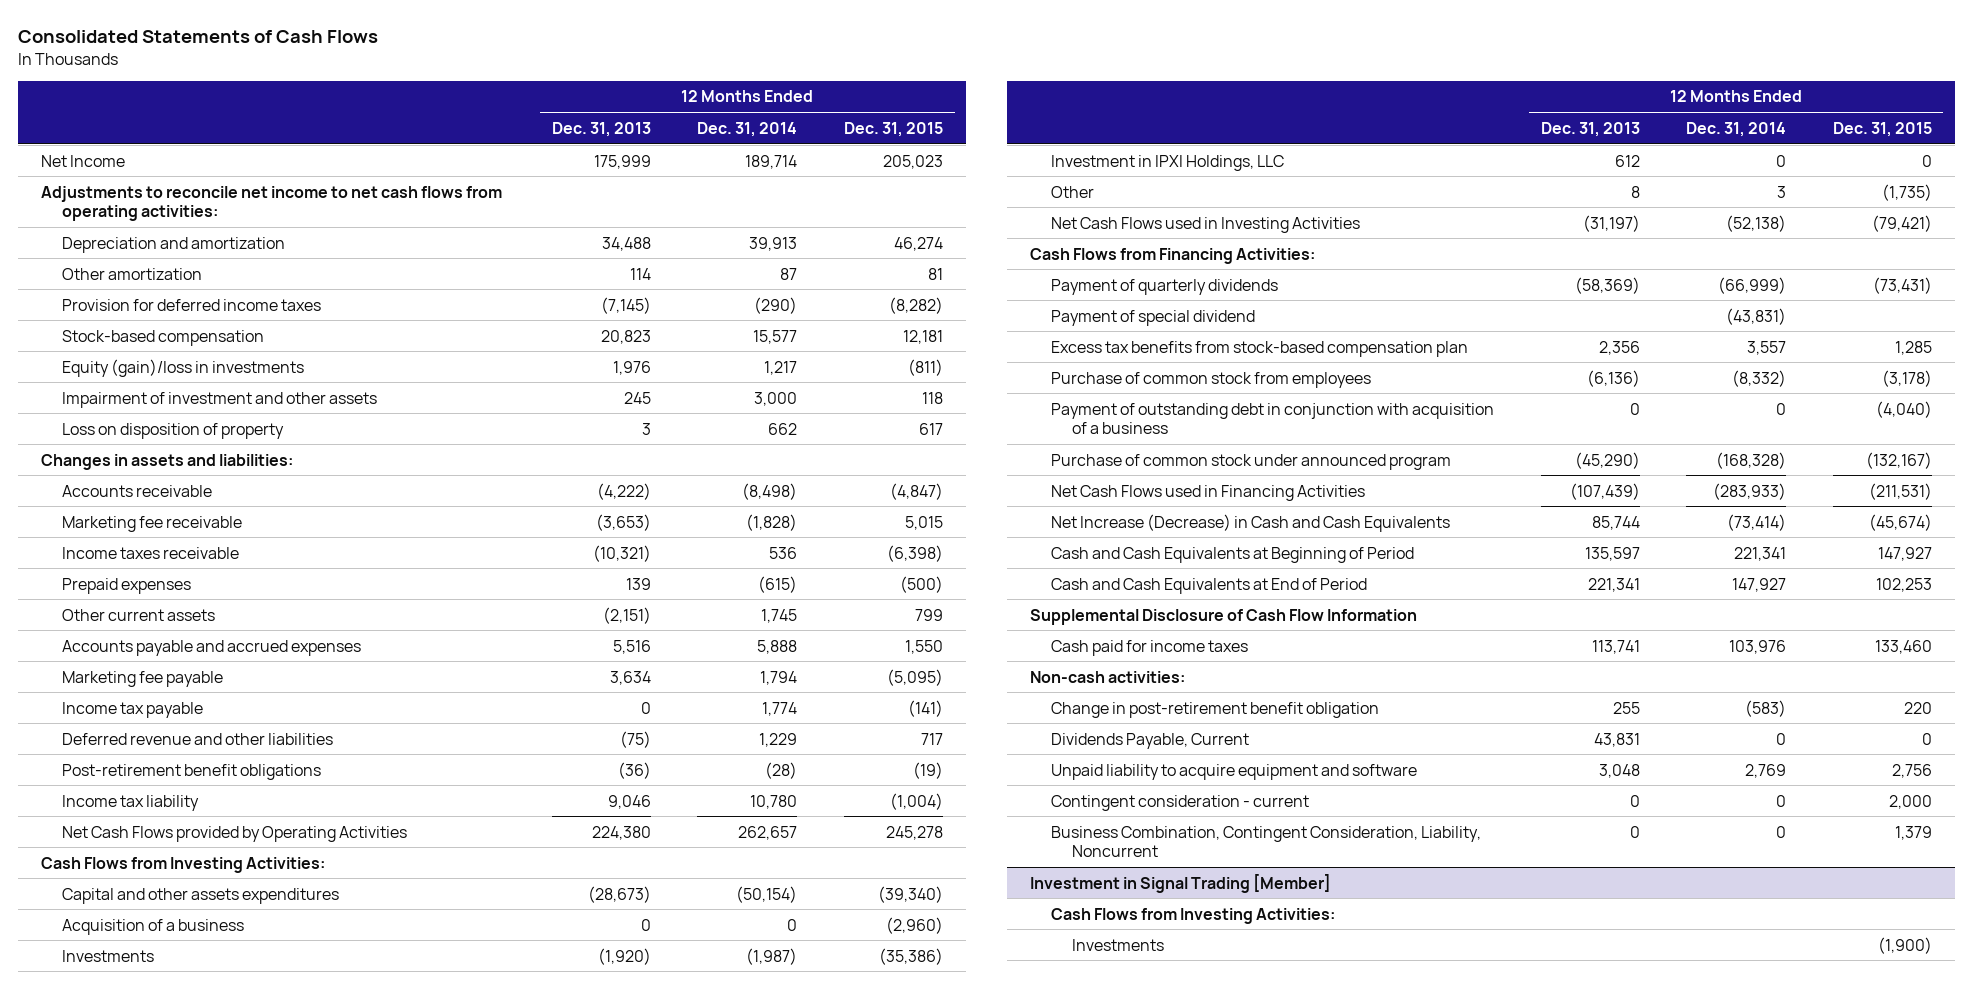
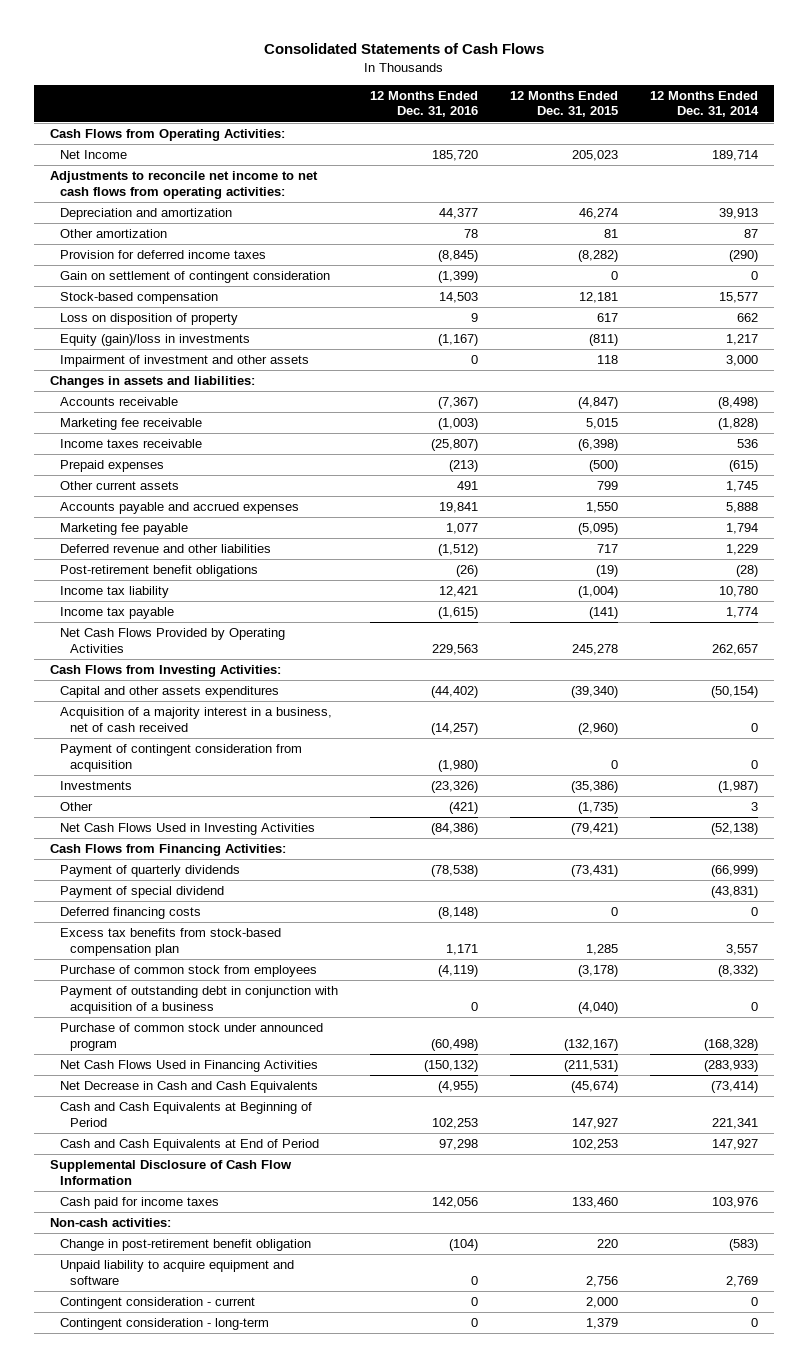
[551,121,651,137] Dec. 31, 2013 -> none
none -> [369,90,478,118] 12 Months Ended Dec. 31, 2016
none -> [50,129,286,142] Cash Flows from Operating Activities:
none -> [59,271,330,284] Gain on settlement of contingent consideration
[62,422,285,439] Loss on disposition of property -> [59,313,238,326] Loss on disposition of property
[62,701,204,718] Income tax payable -> [59,607,174,620] Income tax payable
[62,825,408,842] Net Cash Flows provided by Operating Activities -> [59,628,285,653] Net Cash Flows Provided by Operating Activities
[62,918,245,935] Acquisition of a business -> [59,707,332,732] Acquisition of a majority interest in a business, net of cash received
none -> [59,744,302,772] Payment of contingent consideration from acquisition
[1050,154,1284,171] Investment in IPXI Holdings, LLC -> none
[1050,216,1360,233] Net Cash Flows used in Investing Activities -> [59,823,315,836] Net Cash Flows Used in Investing Activities
none -> [59,907,201,920] Deferred financing costs
[1050,484,1365,501] Net Cash Flows used in Financing Activities -> [59,1060,318,1073] Net Cash Flows Used in Financing Activities
[1050,513,1450,532] Net Increase (Decrease) in Cash and Cash Equivalents -> [59,1081,318,1094] Net Decrease in Cash and Cash Equivalents
[1050,732,1249,749] Dividends Payable, Current -> none
[1029,873,1331,893] Investment in Signal Trading [Member] -> none
[1050,907,1335,924] Cash Flows from Investing Activities: -> none
[1071,938,1164,951] Investments -> none
[1050,825,1481,858] Business Combination, Contingent Consideration, Liability, Noncurrent -> [59,1318,269,1331] Contingent consideration - long-term

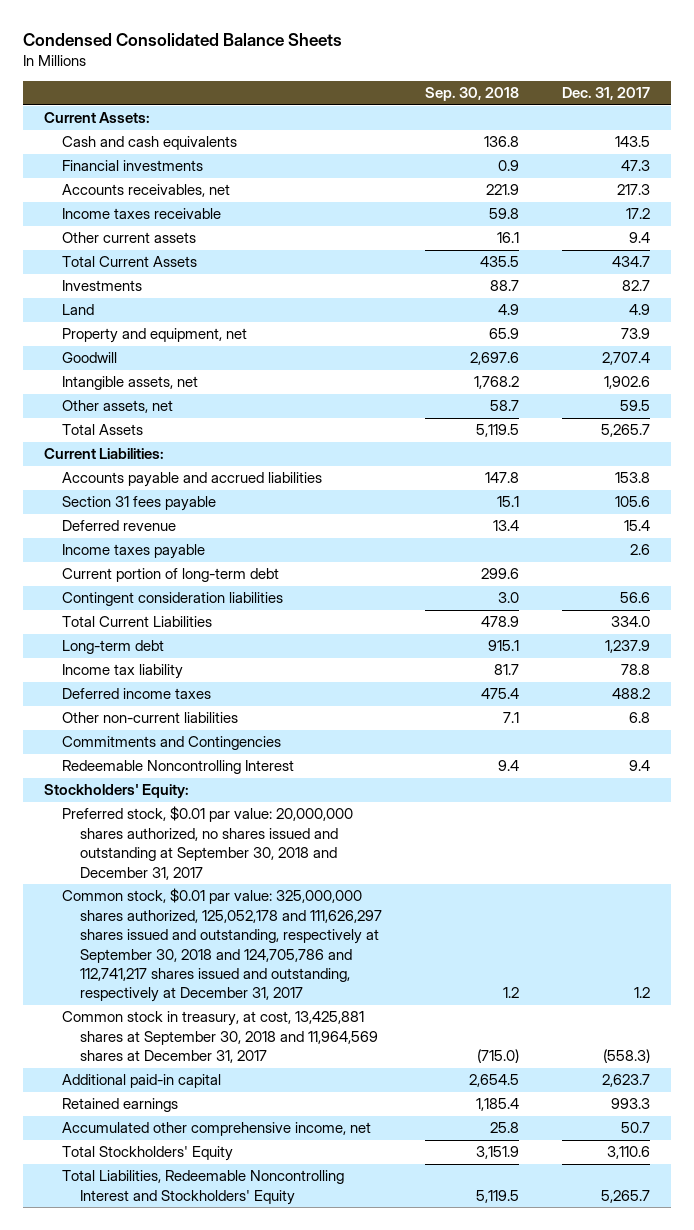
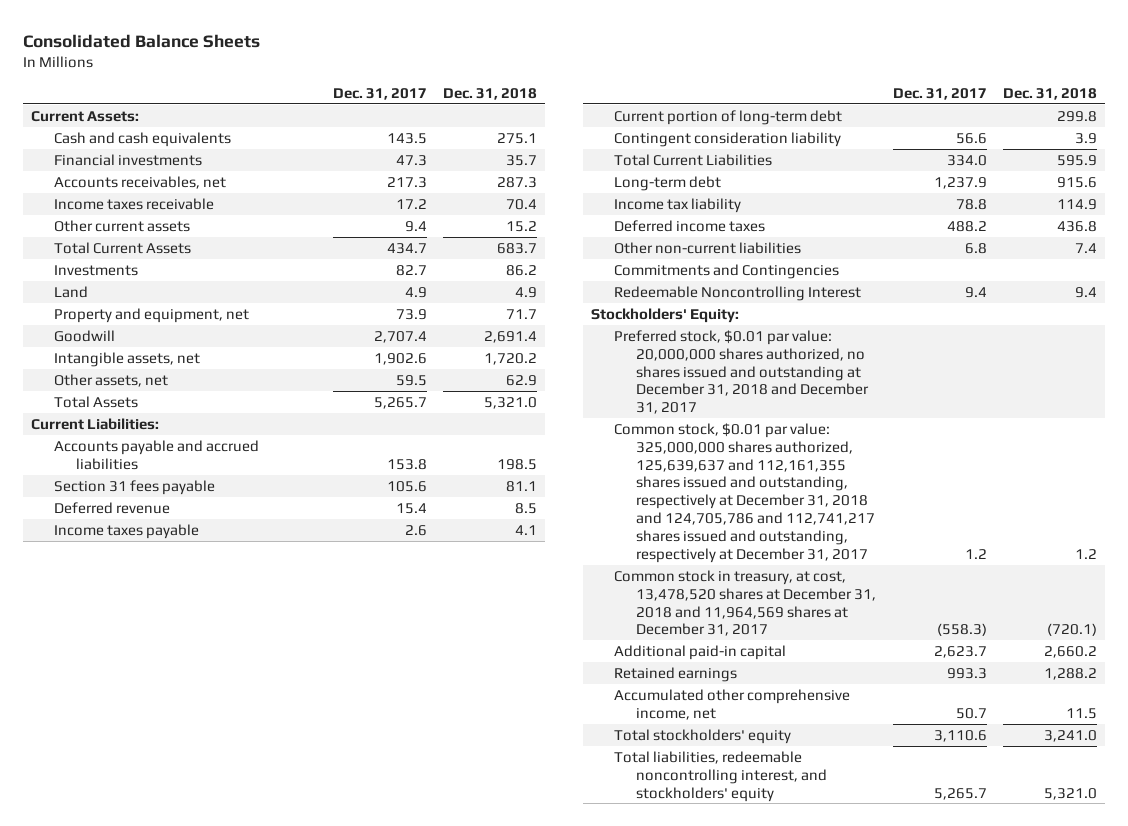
[22,32,342,46] Condensed Consolidated Balance Sheets -> [23,33,261,48] Consolidated Balance Sheets
[425,87,520,102] Sep. 30, 2018 -> none
none -> [443,87,538,100] Dec. 31, 2018
[62,592,284,607] Contingent consideration liabilities -> [613,131,841,147] Contingent consideration liability
[62,806,354,880] Preferred stock, $0.01 par value: 20,000,000 shares authorized, no shares issued and outstanding at September 30, 2018 and December 31, 2017 -> [613,329,870,415] Preferred stock, $0.01 par value: 20,000,000 shares authorized, no shares issued and outstanding at December 31, 2018 and December 31, 2017
[62,888,383,1003] Common stock, $0.01 par value: 325,000,000 shares authorized, 125,052,178 and 111,626,297 shares issued and outstanding, respectively at September 30, 2018 and 124,705,786 and 112,741,217 shares issued and outstanding, respectively at December 31, 2017 -> [613,422,876,563] Common stock, $0.01 par value: 325,000,000 shares authorized, 125,639,637 and 112,161,355 shares issued and outstanding, respectively at December 31, 2018 and 124,705,786 and 112,741,217 shares issued and outstanding, respectively at December 31, 2017
[62,1011,379,1064] Common stock in treasury, at cost, 13,425,881 shares at September 30, 2018 and 11,964,569 shares at December 31, 2017 -> [613,569,877,637] Common stock in treasury, at cost, 13,478,520 shares at December 31, 2018 and 11,964,569 shares at December 31, 2017
[62,1146,234,1162] Total Stockholders' Equity -> [613,728,791,744] Total stockholders' equity
[62,1170,345,1205] Total Liabilities, Redeemable Noncontrolling Interest and Stockholders' Equity -> [613,750,828,802] Total liabilities, redeemable noncontrolling interest, and stockholders' equity

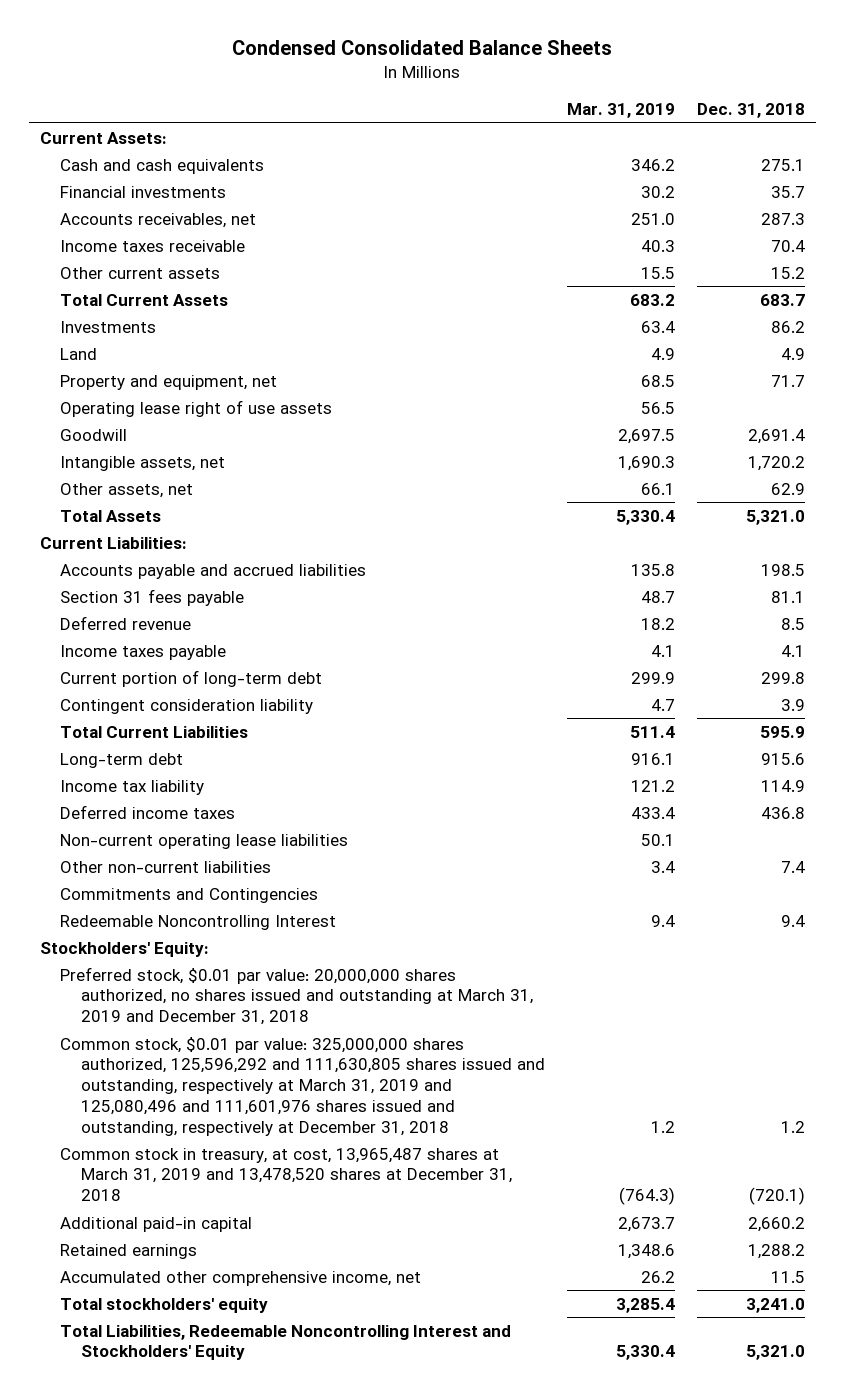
[23,33,261,48] Consolidated Balance Sheets -> [232,40,613,56] Condensed Consolidated Balance Sheets
[332,87,427,100] Dec. 31, 2017 -> none
none -> [567,103,676,119] Mar. 31, 2019
none -> [60,399,333,417] Operating lease right of use assets
none -> [60,833,349,849] Non-current operating lease liabilities
[613,329,870,415] Preferred stock, $0.01 par value: 20,000,000 shares authorized, no shares issued and outstanding at December 31, 2018 and December 31, 2017 -> [60,966,534,1026] Preferred stock, $0.01 par value: 20,000,000 shares authorized, no shares issued and outstanding at March 31, 2019 and December 31, 2018
[613,422,876,563] Common stock, $0.01 par value: 325,000,000 shares authorized, 125,639,637 and 112,161,355 shares issued and outstanding, respectively at December 31, 2018 and 124,705,786 and 112,741,217 shares issued and outstanding, respectively at December 31, 2017 -> [60,1036,546,1137] Common stock, $0.01 par value: 325,000,000 shares authorized, 125,596,292 and 111,630,805 shares issued and outstanding, respectively at March 31, 2019 and 125,080,496 and 111,601,976 shares issued and outstanding, respectively at December 31, 2018
[613,569,877,637] Common stock in treasury, at cost, 13,478,520 shares at December 31, 2018 and 11,964,569 shares at December 31, 2017 -> [60,1147,513,1202] Common stock in treasury, at cost, 13,965,487 shares at March 31, 2019 and 13,478,520 shares at December 31, 2018
[613,750,828,802] Total liabilities, redeemable noncontrolling interest, and stockholders' equity -> [60,1324,512,1361] Total Liabilities, Redeemable Noncontrolling Interest and Stockholders' Equity

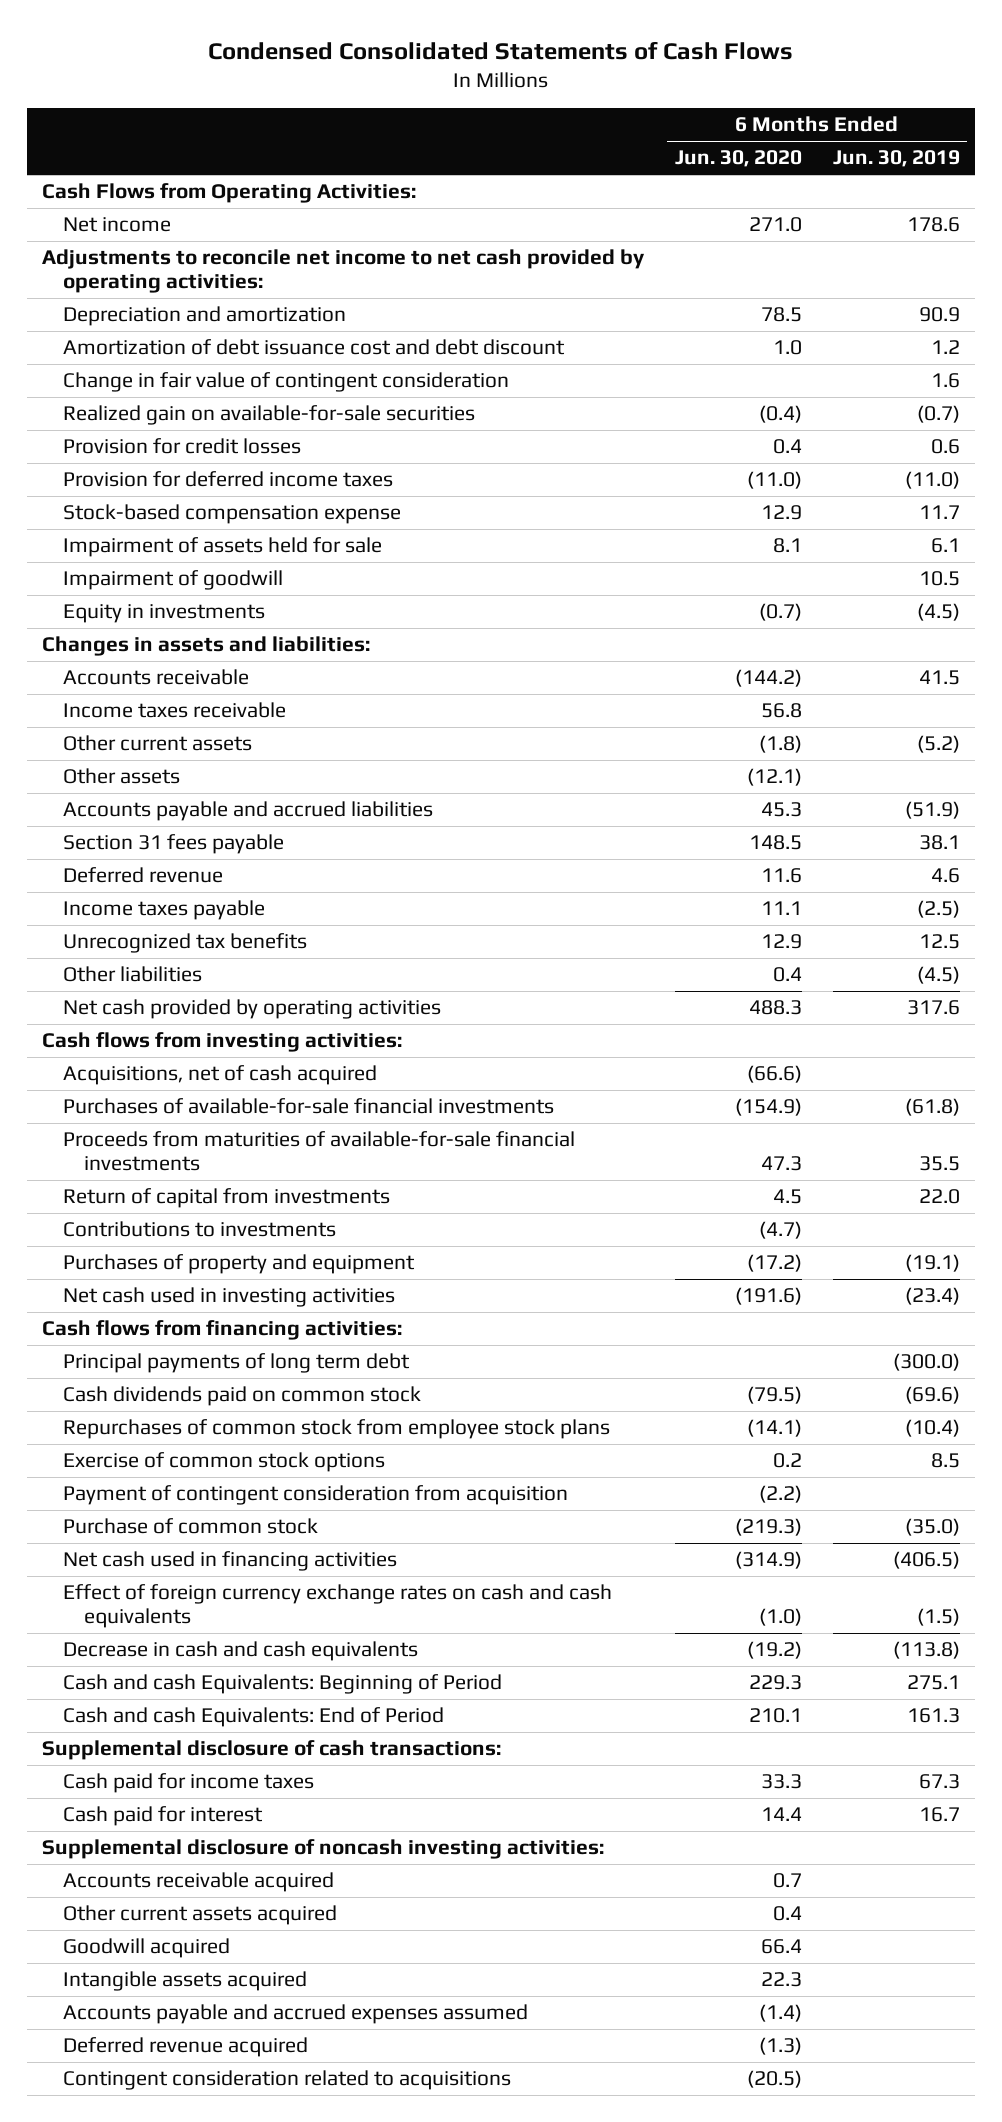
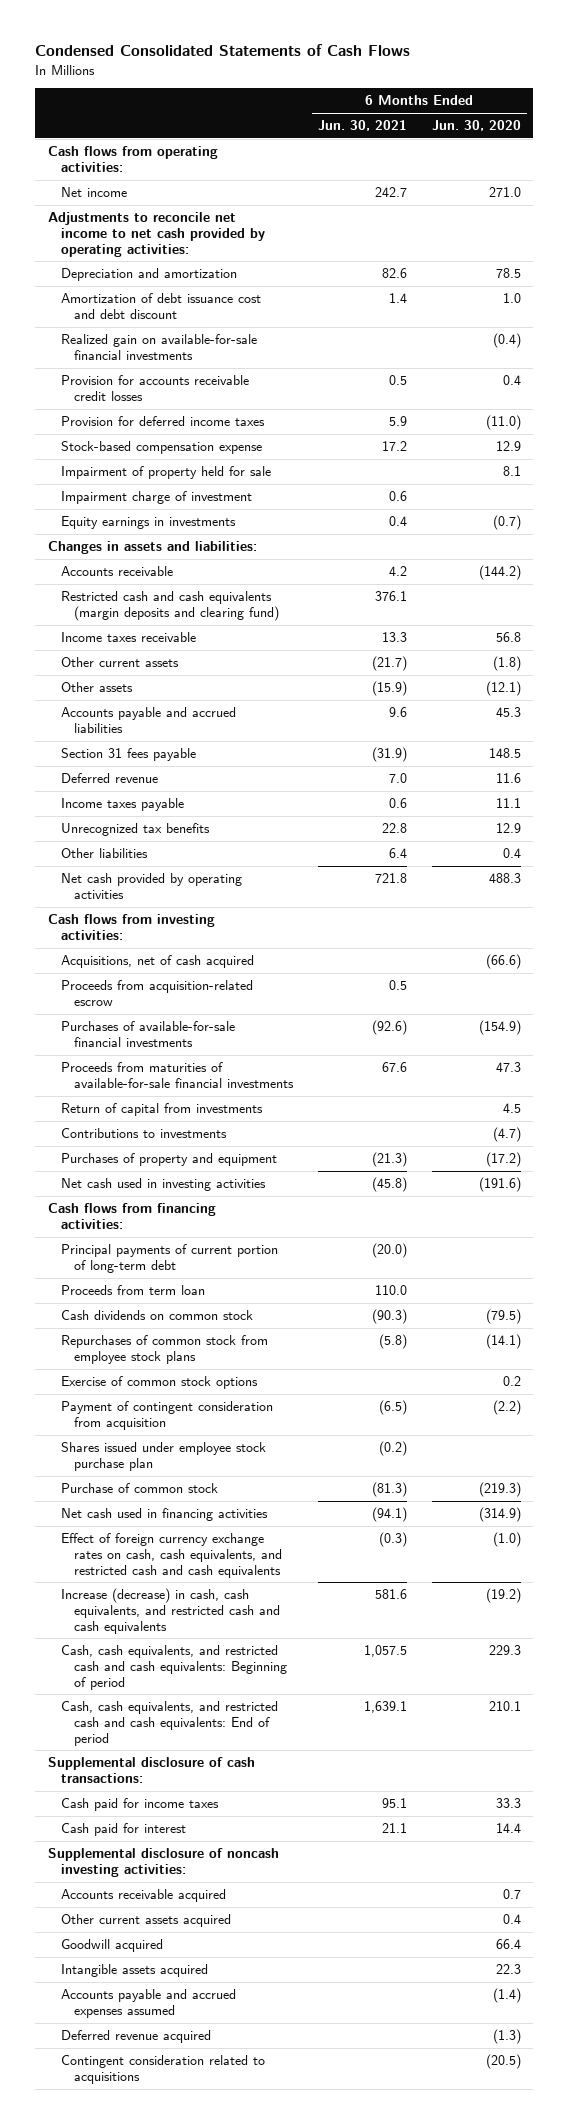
[832,150,960,168] Jun. 30, 2019 -> none
none -> [318,120,408,132] Jun. 30, 2021
[42,183,417,204] Cash Flows from Operating Activities: -> [47,146,218,172] Cash flows from operating activities:
[63,372,510,393] Change in fair value of contingent consideration -> none
[63,405,476,426] Realized gain on available-for-sale securities -> [61,334,258,360] Realized gain on available-for-sale financial investments
[63,438,302,455] Provision for credit losses -> [61,375,250,401] Provision for accounts receivable credit losses
[63,570,284,591] Impairment of goodwill -> none
[63,537,383,558] Impairment of assets held for sale -> [61,466,272,480] Impairment of property held for sale
none -> [61,491,253,505] Impairment charge of investment
[63,604,266,624] Equity in investments -> [61,516,237,530] Equity earnings in investments
none -> [61,591,280,621] Restricted cash and cash equivalents (margin deposits and clearing fund)
none -> [61,980,254,1006] Proceeds from acquisition-related escrow
[63,1353,411,1374] Principal payments of long term debt -> [61,1244,279,1273] Principal payments of current portion of long-term debt
none -> [61,1285,206,1296] Proceeds from term loan
[63,1386,422,1407] Cash dividends paid on common stock -> [61,1310,254,1321] Cash dividends on common stock
none -> [61,1442,267,1471] Shares issued under employee stock purchase plan
[63,1584,613,1629] Effect of foreign currency exchange rates on cash and cash equivalents -> [61,1533,283,1578] Effect of foreign currency exchange rates on cash, cash equivalents, and restricted cash and cash equivalents
[63,1641,419,1662] Decrease in cash and cash equivalents -> [61,1588,281,1634] Increase (decrease) in cash, cash equivalents, and restricted cash and cash equivalents
[63,1674,503,1695] Cash and cash Equivalents: Beginning of Period -> [61,1645,288,1690] Cash, cash equivalents, and restricted cash and cash equivalents: Beginning of period
[63,1707,445,1728] Cash and cash Equivalents: End of Period -> [61,1701,279,1746] Cash, cash equivalents, and restricted cash and cash equivalents: End of period

